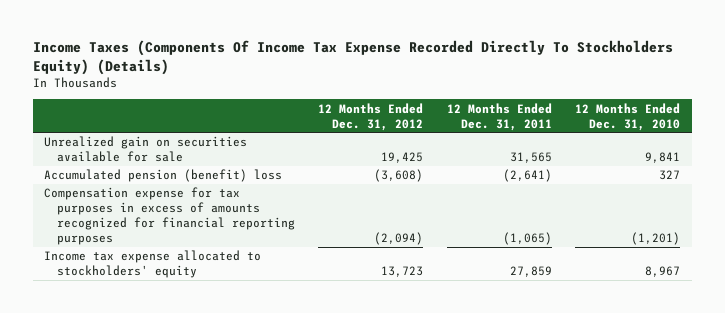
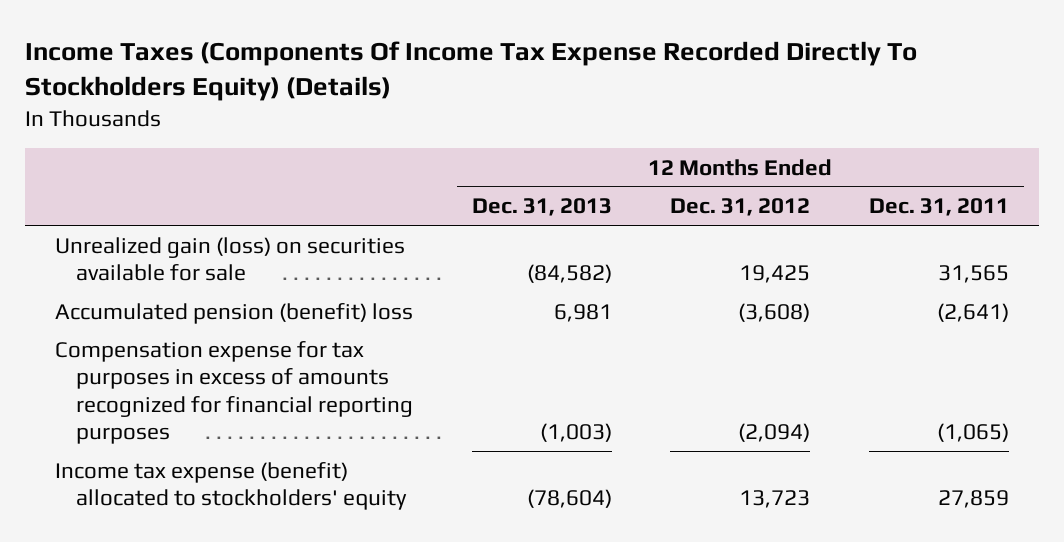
[575,102,681,131] 12 Months Ended Dec. 31, 2010 -> none
none -> [471,198,612,217] Dec. 31, 2013
[44,136,248,163] Unrealized gain on securities available for sale -> [54,236,405,282] Unrealized gain (loss) on securities available for sale
[44,250,262,279] Income tax expense allocated to stockholders' equity -> [54,461,408,511] Income tax expense (benefit) allocated to stockholders' equity

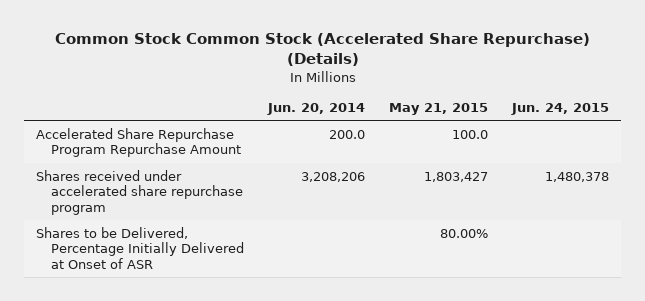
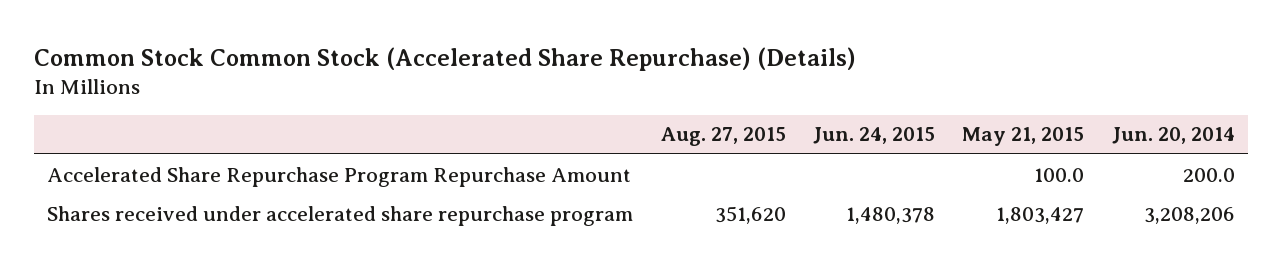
none -> [660,127,786,147] Aug. 27, 2015
[35,226,245,270] Shares to be Delivered, Percentage Initially Delivered at Onset of ASR -> none

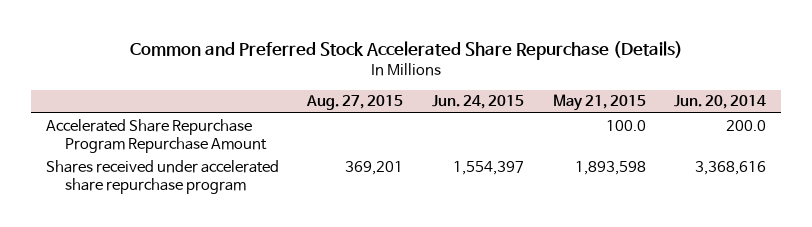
[33,46,856,71] Common Stock Common Stock (Accelerated Share Repurchase) (Details) -> [129,40,683,60] Common and Preferred Stock Accelerated Share Repurchase (Details)
[714,205,786,224] 351,620 -> [345,160,404,175] 369,201
[845,206,935,224] 1,480,378 -> [452,160,524,175] 1,554,397
[996,206,1085,224] 1,803,427 -> [574,160,646,175] 1,893,598
[1143,206,1235,224] 3,208,206 -> [695,160,767,175] 3,368,616

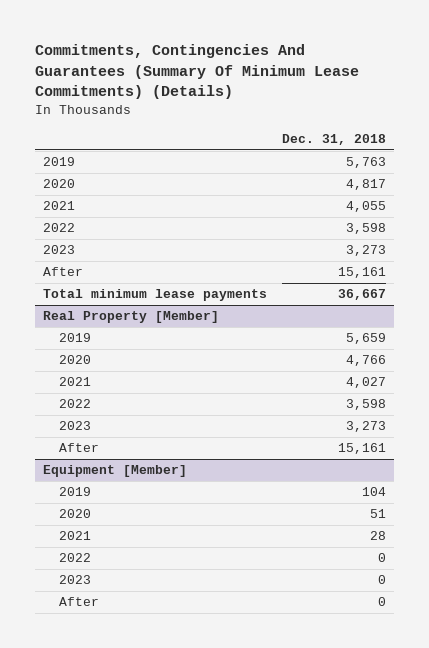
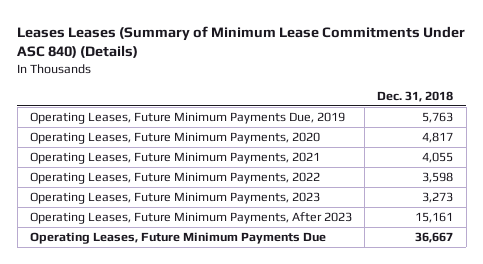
[34,44,359,100] Commitments, Contingencies And Guarantees (Summary Of Minimum Lease Commitments) (Details) -> [17,25,466,59] Leases Leases (Summary of Minimum Lease Commitments Under ASC 840) (Details)
[42,311,219,324] Real Property [Member] -> none
[59,333,92,343] 2019 -> none
[59,355,92,365] 2020 -> none
[59,377,92,387] 2021 -> none
[59,399,92,409] 2022 -> none
[59,421,92,431] 2023 -> none
[59,443,100,453] After -> none
[42,465,187,478] Equipment [Member] -> none
[59,487,92,497] 2019 -> none
[59,509,92,519] 2020 -> none
[59,531,92,541] 2021 -> none
[59,553,92,563] 2022 -> none
[59,575,92,585] 2023 -> none
[59,597,100,607] After -> none
[42,157,75,167] 2019 -> [30,112,346,125] Operating Leases, Future Minimum Payments Due, 2019
[42,179,75,189] 2020 -> [30,132,321,145] Operating Leases, Future Minimum Payments, 2020
[42,201,75,211] 2021 -> [30,152,321,165] Operating Leases, Future Minimum Payments, 2021
[42,223,75,233] 2022 -> [30,172,321,185] Operating Leases, Future Minimum Payments, 2022
[42,245,75,255] 2023 -> [30,192,321,205] Operating Leases, Future Minimum Payments, 2023
[42,267,83,277] After -> [30,212,353,225] Operating Leases, Future Minimum Payments, After 2023
[42,289,267,302] Total minimum lease payments -> [30,232,327,245] Operating Leases, Future Minimum Payments Due

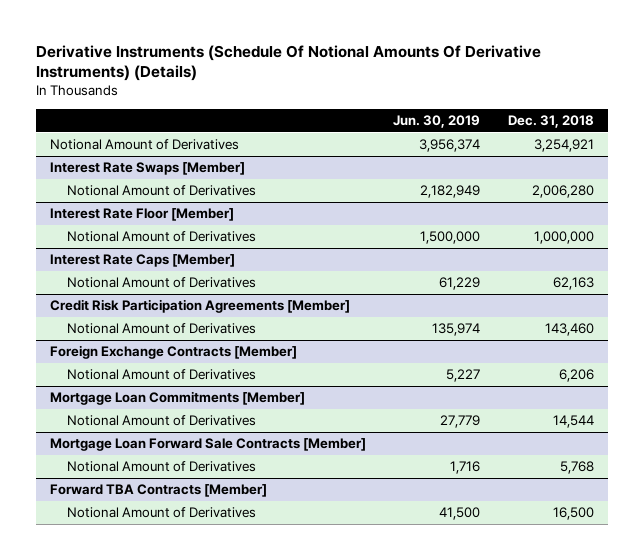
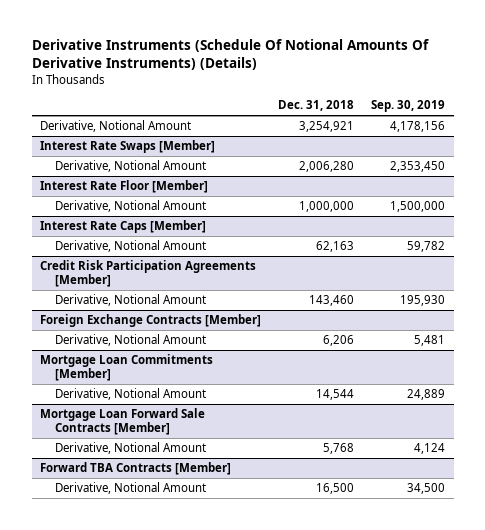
[393,114,481,128] Jun. 30, 2019 -> none
none -> [371,100,446,113] Sep. 30, 2019
[49,139,239,151] Notional Amount of Derivatives -> [40,120,192,133] Derivative, Notional Amount
[66,185,256,197] Notional Amount of Derivatives -> [55,160,207,173] Derivative, Notional Amount
[66,231,256,243] Notional Amount of Derivatives -> none
none -> [55,200,207,213] Derivative, Notional Amount
[66,277,256,289] Notional Amount of Derivatives -> [55,240,207,253] Derivative, Notional Amount
[66,323,256,335] Notional Amount of Derivatives -> [55,294,207,307] Derivative, Notional Amount
[66,369,256,381] Notional Amount of Derivatives -> [55,334,207,347] Derivative, Notional Amount
[66,415,256,427] Notional Amount of Derivatives -> [55,388,207,401] Derivative, Notional Amount
[66,461,256,473] Notional Amount of Derivatives -> [55,442,207,455] Derivative, Notional Amount
[66,507,256,519] Notional Amount of Derivatives -> [55,482,207,495] Derivative, Notional Amount

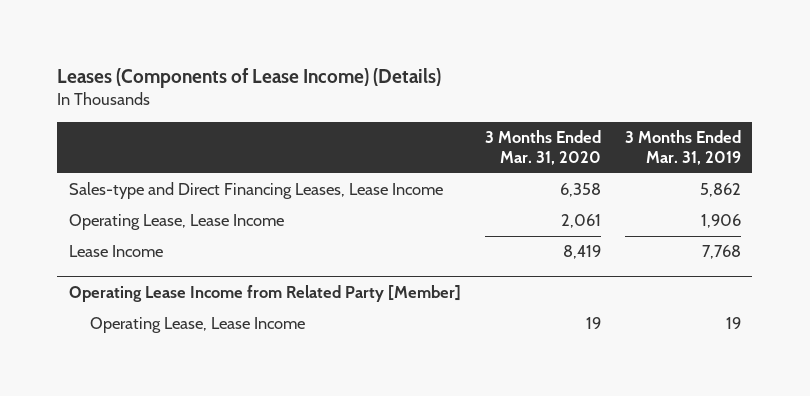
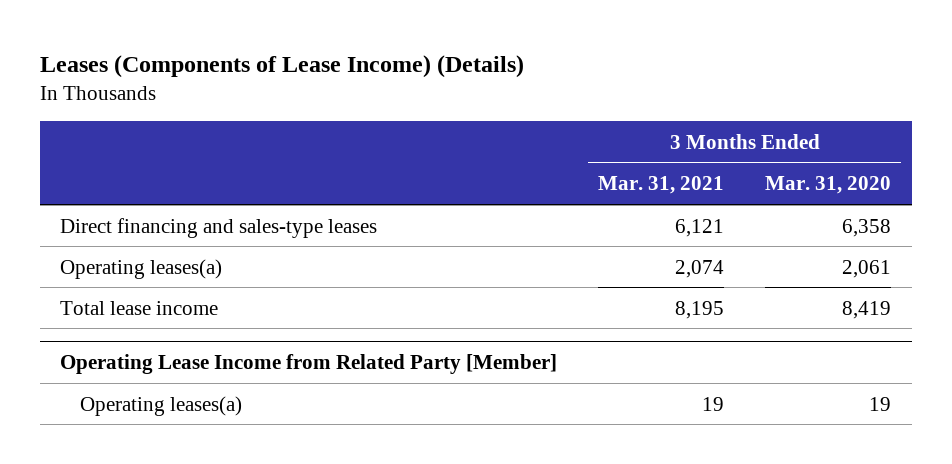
[624,130,741,165] 3 Months Ended Mar. 31, 2019 -> none
none -> [598,176,725,195] Mar. 31, 2021
[69,182,444,200] Sales-type and Direct Financing Leases, Lease Income -> [60,217,378,238] Direct financing and sales-type leases
[69,214,285,231] Operating Lease, Lease Income -> [60,258,223,279] Operating leases(a)
[69,245,164,258] Lease Income -> [60,300,219,315] Total lease income
[89,317,305,334] Operating Lease, Lease Income -> [79,395,242,416] Operating leases(a)

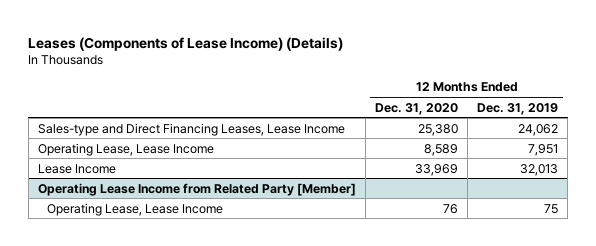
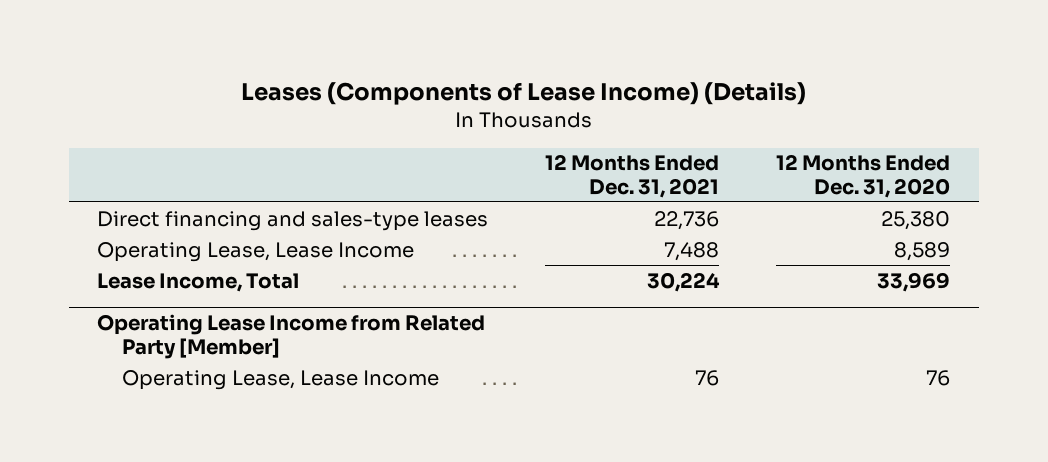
[477,102,559,115] Dec. 31, 2019 -> none
none -> [545,154,720,198] 12 Months Ended Dec. 31, 2021
[37,122,345,136] Sales-type and Direct Financing Leases, Lease Income -> [97,210,489,231] Direct financing and sales-type leases
[37,163,116,174] Lease Income -> [97,272,300,292] Lease Income, Total

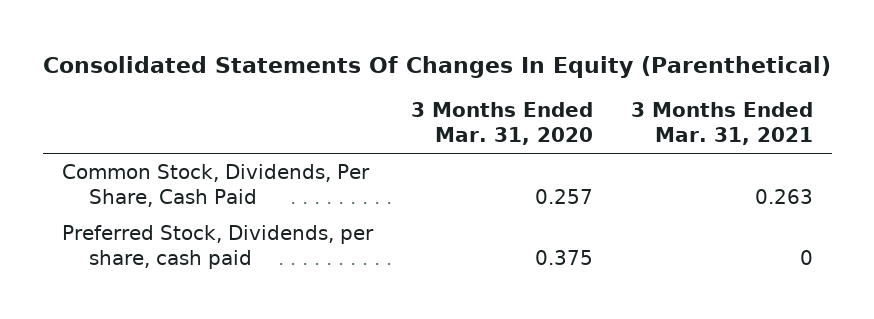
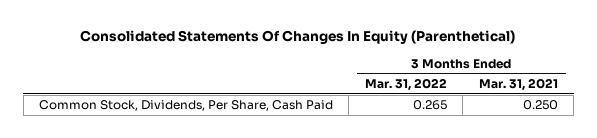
[410,102,593,146] 3 Months Ended Mar. 31, 2020 -> none
none -> [364,77,447,91] Mar. 31, 2022
[61,225,374,269] Preferred Stock, Dividends, per share, cash paid -> none
[754,188,813,204] 0.263 -> [522,100,558,111] 0.250

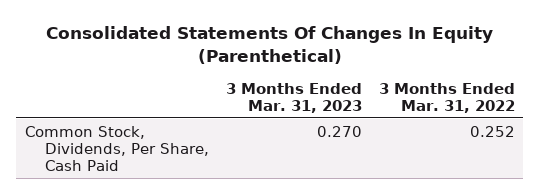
[478,77,558,91] Mar. 31, 2021 -> none
none -> [225,82,362,113] 3 Months Ended Mar. 31, 2023
[412,100,447,111] 0.265 -> [469,125,515,137] 0.252

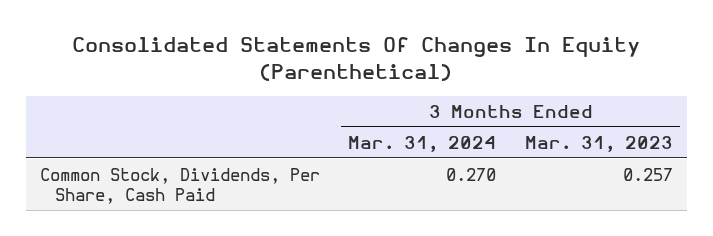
[378,82,515,113] 3 Months Ended Mar. 31, 2022 -> none
none -> [348,135,497,152] Mar. 31, 2024
[316,125,362,137] 0.270 -> [622,167,673,181] 0.257

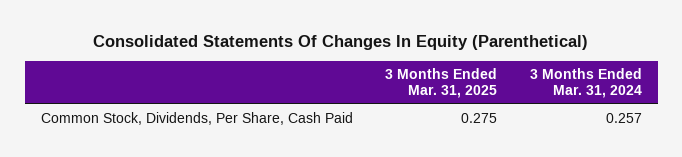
[524,135,673,152] Mar. 31, 2023 -> none
none -> [385,67,498,99] 3 Months Ended Mar. 31, 2025
[446,167,497,181] 0.270 -> [605,113,642,124] 0.257

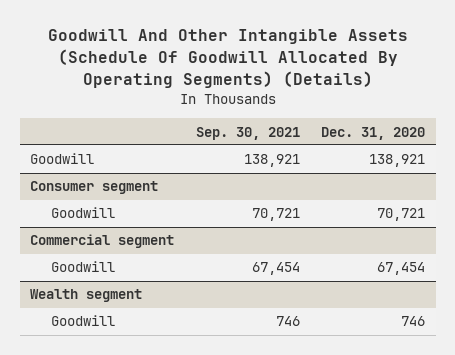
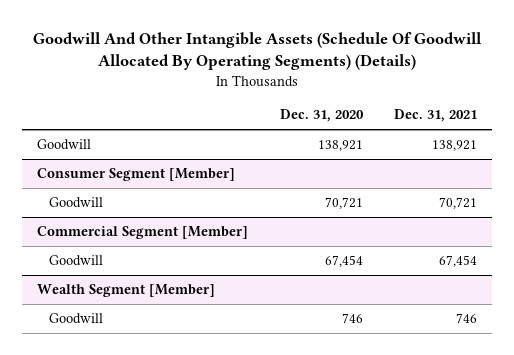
[195,126,300,140] Sep. 30, 2021 -> none
none -> [393,109,477,123] Dec. 31, 2021
[30,181,159,195] Consumer segment -> [37,168,236,182] Consumer Segment [Member]
[30,234,175,249] Commercial segment -> [37,226,249,240] Commercial Segment [Member]
[30,289,143,303] Wealth segment -> [37,284,216,298] Wealth Segment [Member]

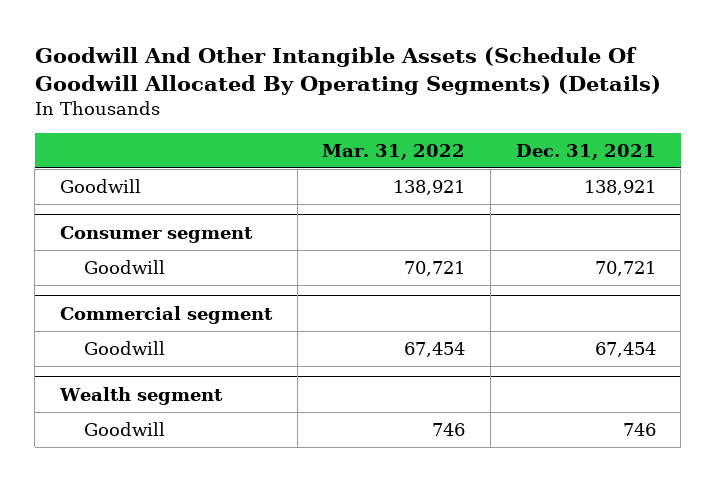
[279,109,364,123] Dec. 31, 2020 -> none
none -> [322,143,466,160] Mar. 31, 2022
[37,168,236,182] Consumer Segment [Member] -> [59,225,253,243] Consumer segment
[37,226,249,240] Commercial Segment [Member] -> [59,305,273,324] Commercial segment
[37,284,216,298] Wealth Segment [Member] -> [58,386,223,405] Wealth segment

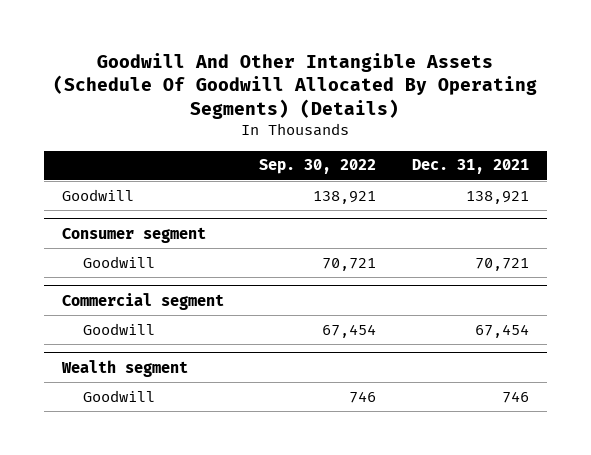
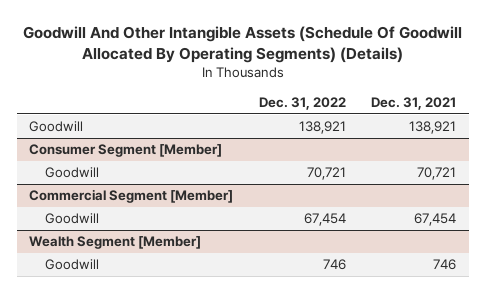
[259,159,377,175] Sep. 30, 2022 -> none
none -> [258,97,346,111] Dec. 31, 2022
[61,226,206,243] Consumer segment -> [29,144,223,158] Consumer Segment [Member]
[61,292,224,310] Commercial segment -> [29,189,234,204] Commercial Segment [Member]
[60,359,188,377] Wealth segment -> [29,236,202,250] Wealth Segment [Member]

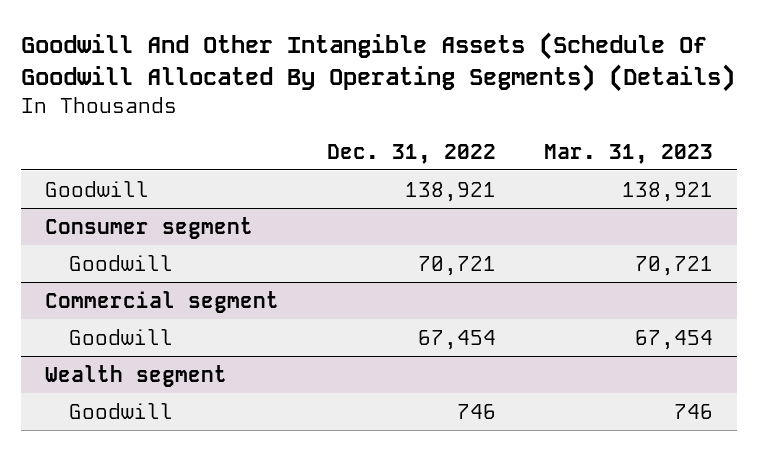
[371,97,457,111] Dec. 31, 2021 -> none
none -> [544,143,714,164] Mar. 31, 2023
[29,144,223,158] Consumer Segment [Member] -> [45,216,254,239] Consumer segment
[29,189,234,204] Commercial Segment [Member] -> [45,290,280,313] Commercial segment
[29,236,202,250] Wealth Segment [Member] -> [45,364,228,387] Wealth segment

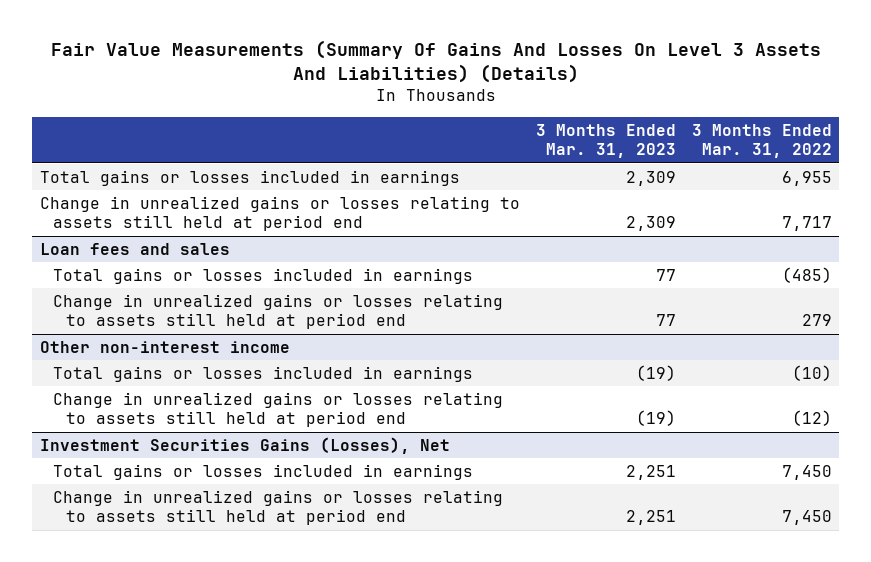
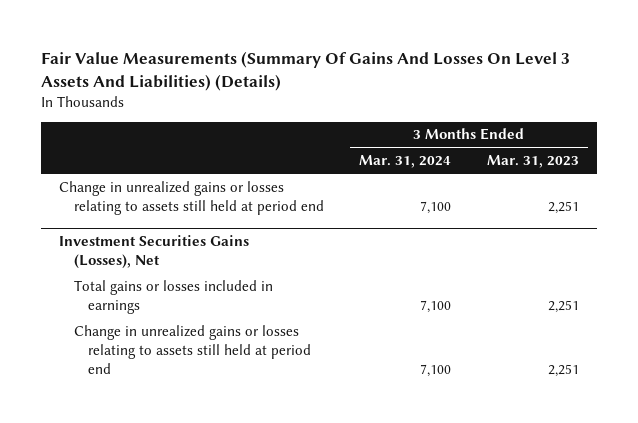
[691,123,832,159] 3 Months Ended Mar. 31, 2022 -> none
none -> [359,155,452,169] Mar. 31, 2024
[39,169,460,186] Total gains or losses included in earnings -> none
[39,242,230,255] Loan fees and sales -> none
[52,267,473,284] Total gains or losses included in earnings -> none
[52,293,503,330] Change in unrealized gains or losses relating to assets still held at period end -> none
[39,340,290,353] Other non-interest income -> none
[52,365,473,382] Total gains or losses included in earnings -> none
[52,391,503,428] Change in unrealized gains or losses relating to assets still held at period end -> none
[625,216,676,232] 2,309 -> [548,200,580,214] 2,251

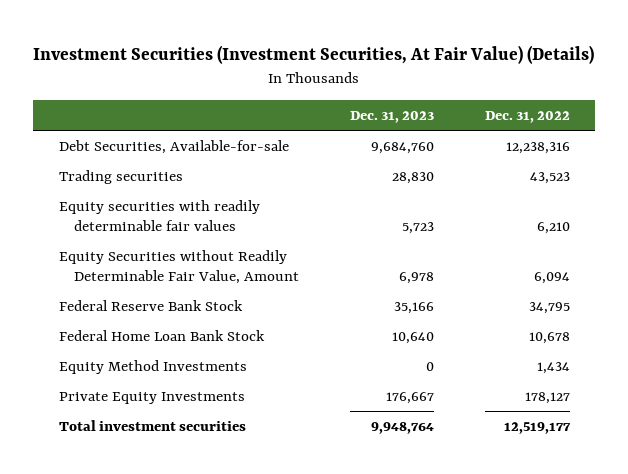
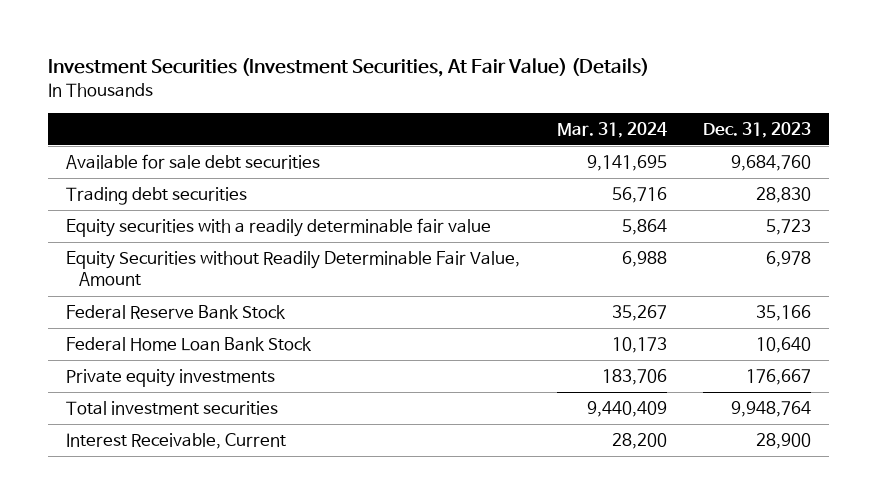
[484,110,570,123] Dec. 31, 2022 -> none
none -> [556,121,667,138] Mar. 31, 2024
[58,139,289,154] Debt Securities, Available-for-sale -> [65,154,320,170] Available for sale debt securities
[58,169,183,184] Trading securities -> [65,187,247,206] Trading debt securities
[58,199,260,232] Equity securities with readily determinable fair values -> [65,218,491,238] Equity securities with a readily determinable fair value
[58,359,247,374] Equity Method Investments -> none
[58,391,245,404] Private Equity Investments -> [65,369,275,388] Private equity investments
none -> [65,433,286,450] Interest Receivable, Current

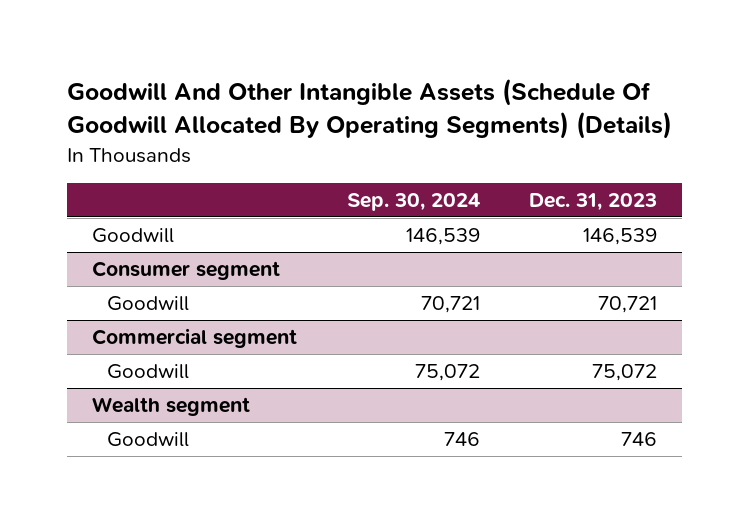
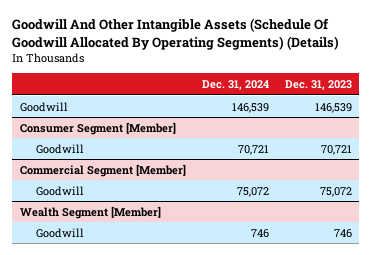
[346,192,480,211] Sep. 30, 2024 -> none
none -> [201,79,269,90] Dec. 31, 2024
[92,261,281,281] Consumer segment -> [19,121,176,135] Consumer Segment [Member]
[92,328,298,349] Commercial segment -> [19,163,186,177] Commercial Segment [Member]
[92,397,251,417] Wealth segment -> [19,205,161,219] Wealth Segment [Member]

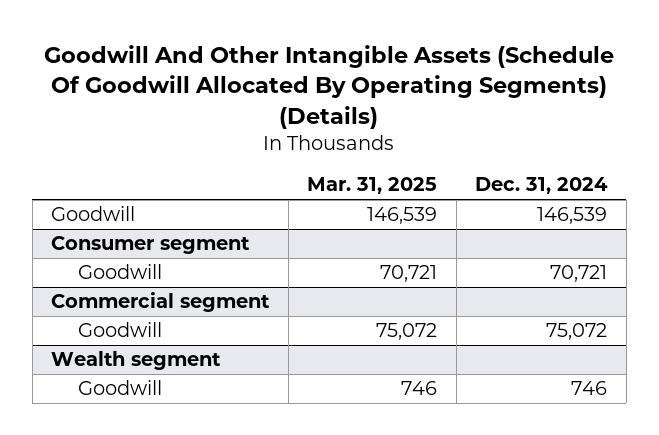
[284,79,352,90] Dec. 31, 2023 -> none
none -> [307,177,438,195] Mar. 31, 2025
[19,121,176,135] Consumer Segment [Member] -> [51,236,251,255] Consumer segment
[19,163,186,177] Commercial Segment [Member] -> [51,292,271,313] Commercial segment
[19,205,161,219] Wealth Segment [Member] -> [51,351,222,371] Wealth segment

